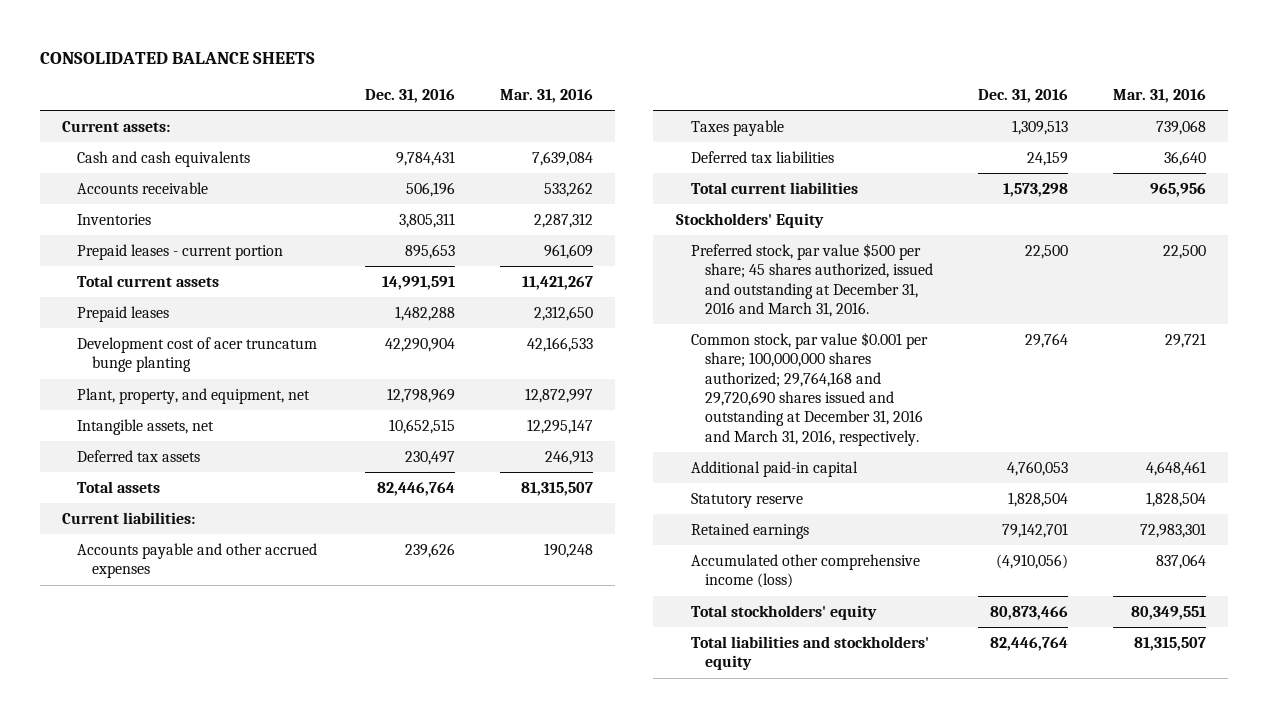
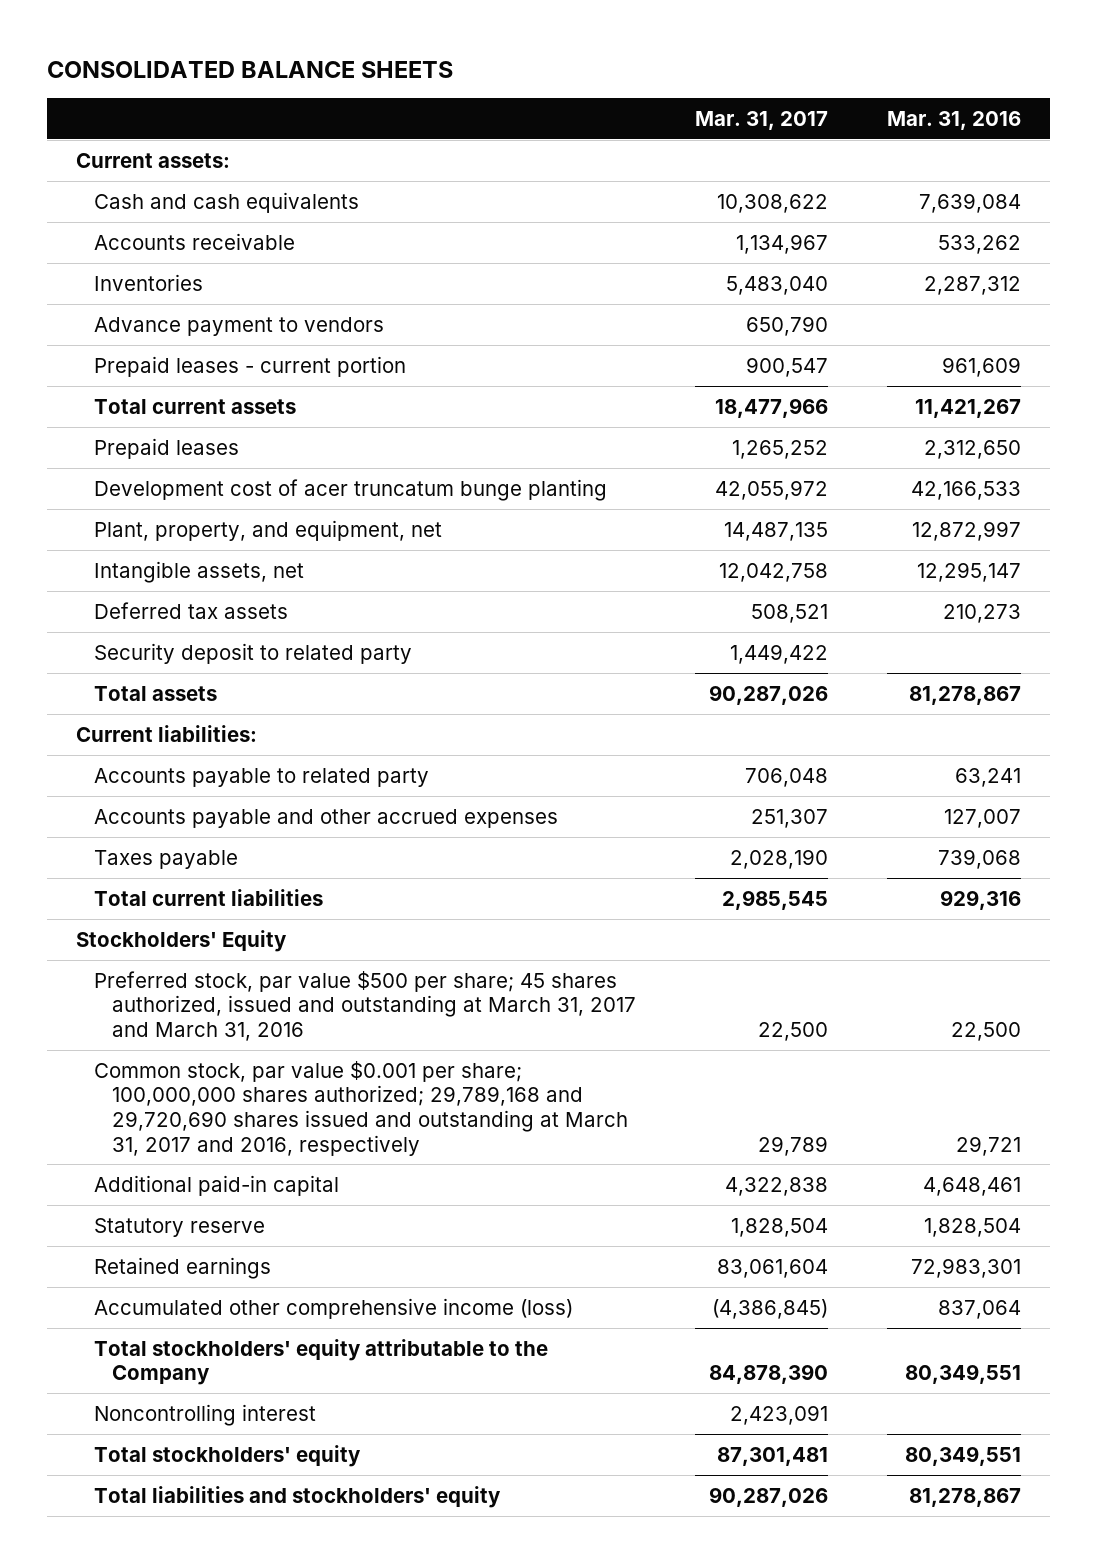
[364,88,455,103] Dec. 31, 2016 -> none
none -> [694,110,828,130] Mar. 31, 2017
none -> [93,316,384,336] Advance payment to vendors
[544,449,593,465] 246,913 -> [942,603,1021,623] 210,273
none -> [93,642,412,664] Security deposit to related party
[520,481,593,496] 81,315,507 -> [908,685,1021,705] 81,278,867
none -> [93,767,429,787] Accounts payable to related party
[543,542,593,558] 190,248 -> [943,808,1021,828] 127,007
[690,150,834,163] Deferred tax liabilities -> none
[1150,182,1207,197] 965,956 -> [939,889,1021,910] 929,316
[690,242,934,318] Preferred stock, par value $500 per share; 45 shares authorized, issued and outstanding at December 31, 2016 and March 31, 2016. -> [93,970,636,1041] Preferred stock, par value $500 per share; 45 shares authorized, issued and outstanding at March 31, 2017 and March 31, 2016
[690,331,928,446] Common stock, par value $0.001 per share; 100,000,000 shares authorized; 29,764,168 and 29,720,690 shares issued and outstanding at December 31, 2016 and March 31, 2016, respectively. -> [93,1060,628,1156] Common stock, par value $0.001 per share; 100,000,000 shares authorized; 29,789,168 and 29,720,690 shares issued and outstanding at March 31, 2017 and 2016, respectively
none -> [93,1338,548,1386] Total stockholders' equity attributable to the Company
none -> [93,1403,316,1426] Noncontrolling interest
[1134,636,1207,651] 81,315,507 -> [908,1487,1021,1507] 81,278,867

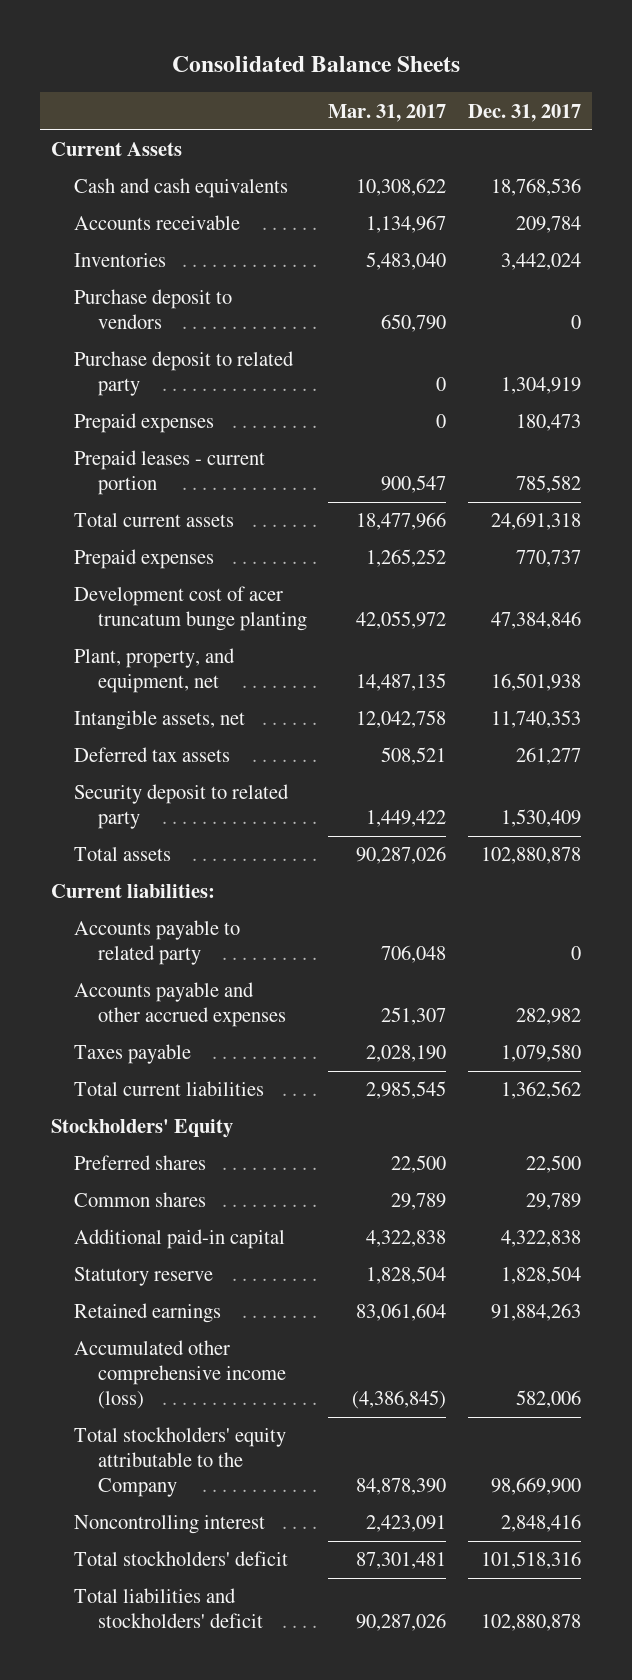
[46,61,453,79] CONSOLIDATED BALANCE SHEETS -> [172,56,461,73] Consolidated Balance Sheets
[886,110,1021,130] Mar. 31, 2016 -> none
none -> [468,103,582,122] Dec. 31, 2017
[76,152,231,168] Current assets: -> [51,142,183,157] Current Assets
[93,316,384,336] Advance payment to vendors -> [74,289,233,330] Purchase deposit to vendors
none -> [74,351,295,397] Purchase deposit to related party
none -> [74,413,215,434] Prepaid expenses
[93,437,239,459] Prepaid leases -> [74,549,215,570] Prepaid expenses
[93,970,636,1041] Preferred stock, par value $500 per share; 45 shares authorized, issued and outstanding at March 31, 2017 and March 31, 2016 -> [74,1155,207,1171] Preferred shares
[93,1060,628,1156] Common stock, par value $0.001 per share; 100,000,000 shares authorized; 29,789,168 and 29,720,690 shares issued and outstanding at March 31, 2017 and 2016, respectively -> [74,1192,207,1208] Common shares
[93,1444,361,1467] Total stockholders' equity -> [74,1551,289,1567] Total stockholders' deficit
[93,1485,501,1508] Total liabilities and stockholders' equity -> [74,1588,263,1629] Total liabilities and stockholders' deficit

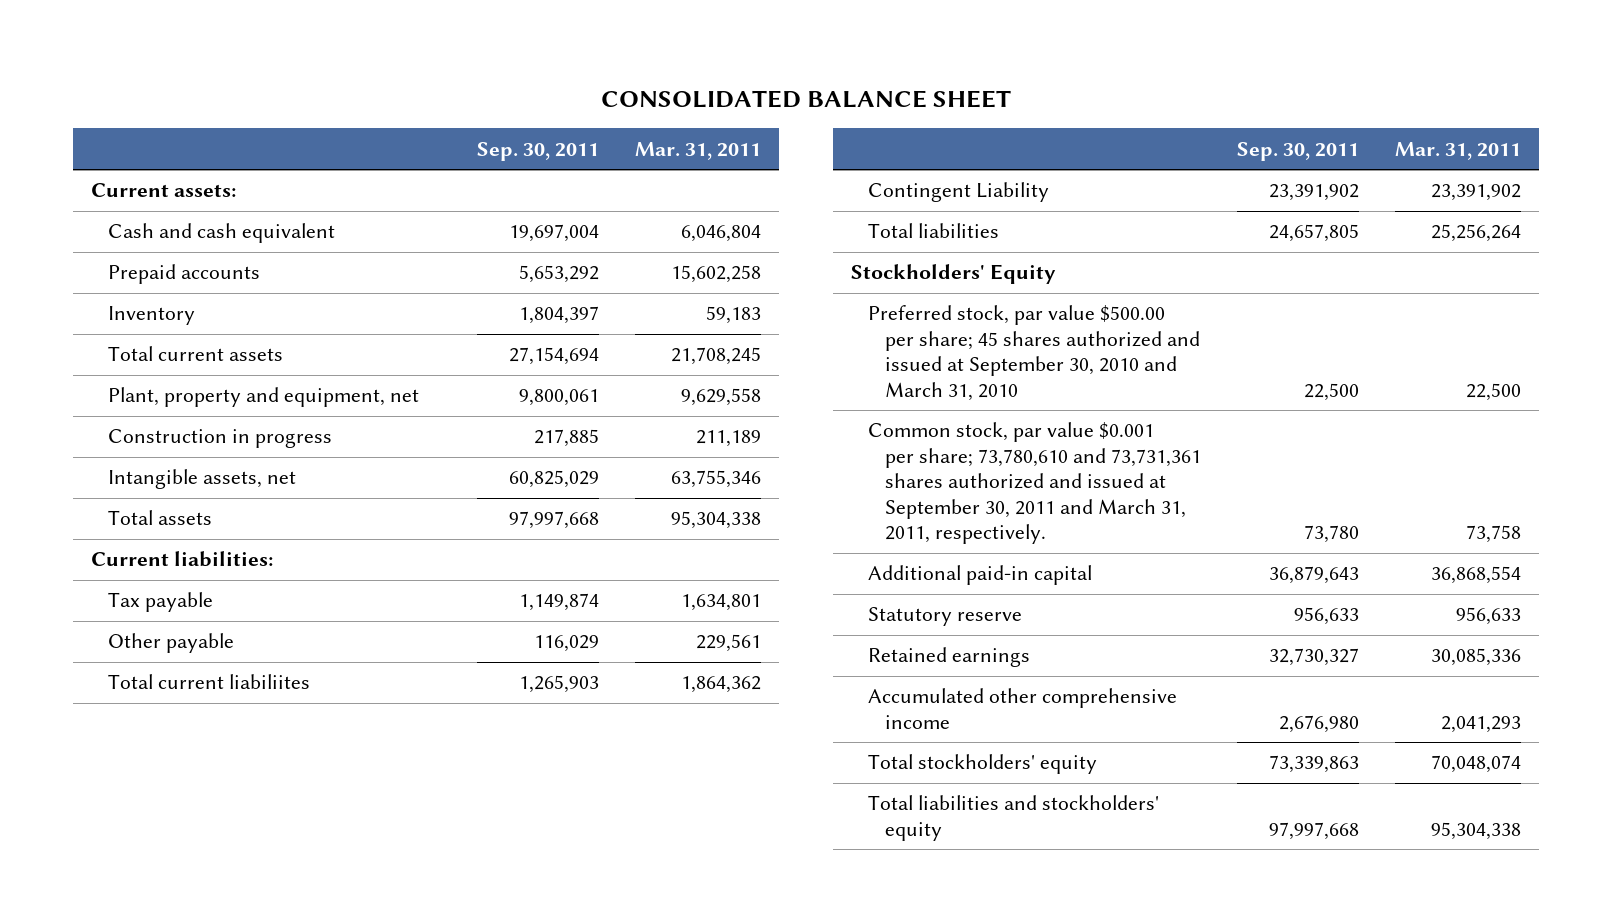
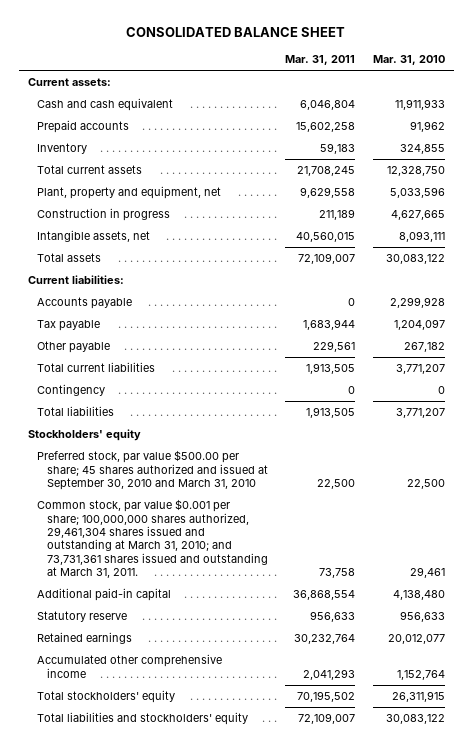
[476,141,599,161] Sep. 30, 2011 -> none
none -> [372,55,445,66] Mar. 31, 2010
[671,470,762,489] 63,755,346 -> [296,232,356,243] 40,560,015
[671,511,762,530] 95,304,338 -> [298,253,356,265] 72,109,007
none -> [37,297,133,310] Accounts payable
[681,594,762,612] 1,634,801 -> [303,319,356,331] 1,683,944
[867,182,1049,203] Contingent Liability -> none
[108,674,311,690] Total current liabiliites -> [37,362,156,373] Total current liabilities
[681,676,762,694] 1,864,362 -> [306,363,356,375] 1,913,505
none -> [37,384,106,397] Contingency
[1430,224,1521,243] 25,256,264 -> [306,407,356,419] 1,913,505
[851,264,1057,285] Stockholders' Equity -> [27,429,141,442] Stockholders' equity
[867,422,1201,545] Common stock, par value $0.001 per share; 73,780,610 and 73,731,361 shares authorized and issued at September 30, 2011 and March 31, 2011, respectively. -> [37,499,268,578] Common stock, par value $0.001 per share; 100,000,000 shares authorized, 29,461,304 shares issued and outstanding at March 31, 2010; and 73,731,361 shares issued and outstanding at March 31, 2011.
[1430,648,1521,667] 30,085,336 -> [294,634,356,645] 30,232,764
[1430,755,1521,774] 70,048,074 -> [297,691,356,703] 70,195,502
[1430,821,1521,840] 95,304,338 -> [298,713,356,725] 72,109,007

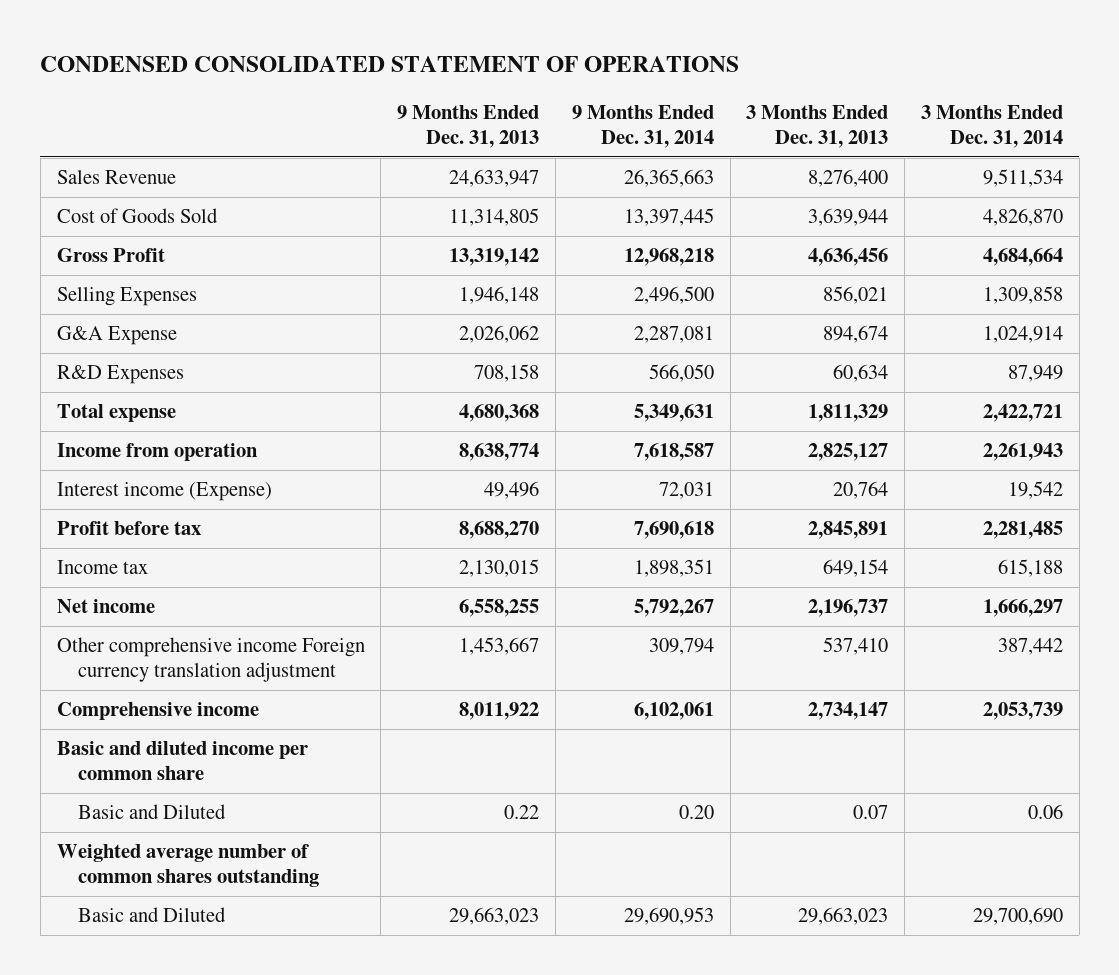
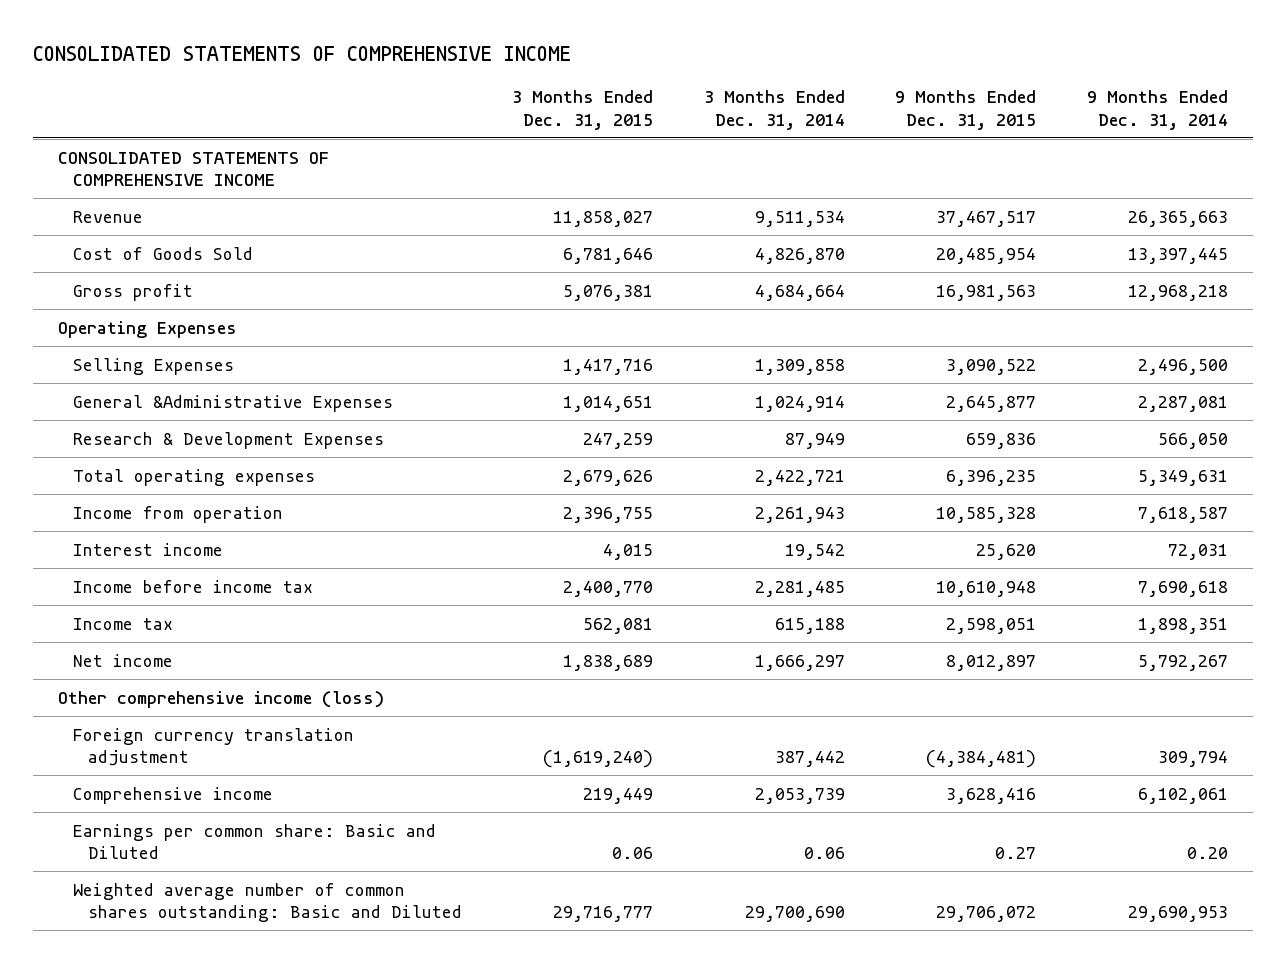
[40,56,740,73] CONDENSED CONSOLIDATED STATEMENT OF OPERATIONS -> [32,45,571,61] CONSOLIDATED STATEMENTS OF COMPREHENSIVE INCOME
[397,105,540,148] 9 Months Ended Dec. 31, 2013 -> none
[746,105,889,148] 3 Months Ended Dec. 31, 2013 -> none
none -> [512,90,654,130] 3 Months Ended Dec. 31, 2015
none -> [895,90,1037,130] 9 Months Ended Dec. 31, 2015
none -> [57,151,329,186] CONSOLIDATED STATEMENTS OF COMPREHENSIVE INCOME
[56,170,176,185] Sales Revenue -> [72,210,143,223] Revenue
[56,248,165,263] Gross Profit -> [72,283,193,301] Gross profit
none -> [57,320,237,338] Operating Expenses
[56,326,177,346] G&A Expense -> [72,394,393,412] General &Administrative Expenses
[56,365,184,385] R&D Expenses -> [72,431,384,449] Research & Development Expenses
[56,404,176,423] Total expense -> [72,468,315,486] Total operating expenses
[56,482,272,502] Interest income (Expense) -> [72,542,223,556] Interest income
[56,521,201,536] Profit before tax -> [72,579,313,593] Income before income tax
none -> [57,690,384,708] Other comprehensive income (loss)
[56,637,365,683] Other comprehensive income Foreign currency translation adjustment -> [72,727,354,766] Foreign currency translation adjustment
[56,741,308,781] Basic and diluted income per common share -> none
[56,844,319,888] Weighted average number of common shares outstanding -> none
[77,804,226,820] Basic and Diluted -> [72,823,436,859] Earnings per common share: Basic and Diluted
[77,907,226,923] Basic and Diluted -> [72,882,462,922] Weighted average number of common shares outstanding: Basic and Diluted

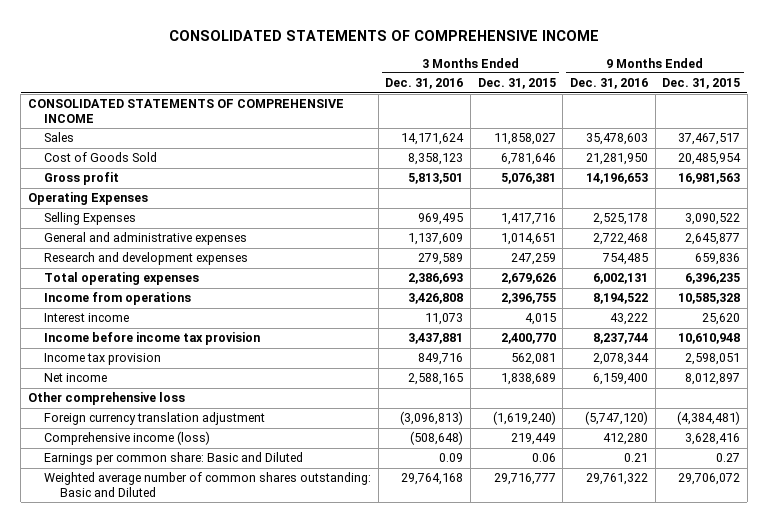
[703,90,845,130] 3 Months Ended Dec. 31, 2014 -> none
[1086,90,1228,130] 9 Months Ended Dec. 31, 2014 -> none
none -> [385,78,464,90] Dec. 31, 2016
none -> [569,78,648,90] Dec. 31, 2016
[72,210,143,223] Revenue -> [44,132,75,143] Sales
[72,394,393,412] General &Administrative Expenses -> [44,232,248,246] General and administrative expenses
[72,431,384,449] Research & Development Expenses -> [44,252,249,266] Research and development expenses
[72,505,283,523] Income from operation -> [44,292,192,306] Income from operations
[72,579,313,593] Income before income tax -> [44,332,261,346] Income before income tax provision
[72,617,173,630] Income tax -> [44,353,162,366] Income tax provision
[57,690,384,708] Other comprehensive income (loss) -> [28,392,186,406] Other comprehensive loss
[72,786,273,804] Comprehensive income -> [44,431,211,446] Comprehensive income (loss)

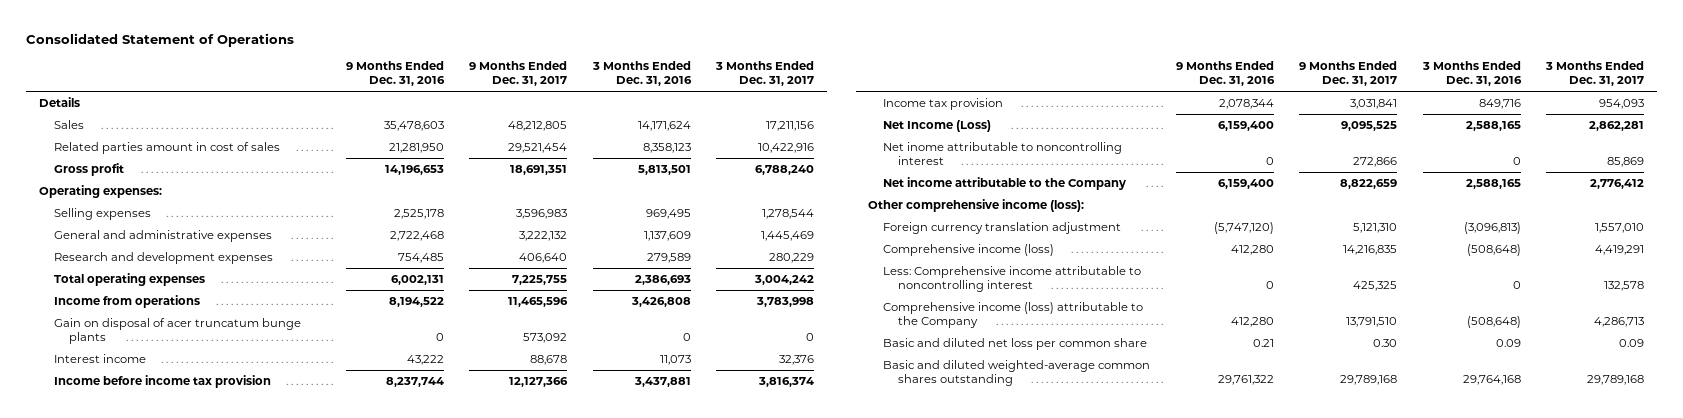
[169,29,600,41] CONSOLIDATED STATEMENTS OF COMPREHENSIVE INCOME -> [25,32,294,47] Consolidated Statement of Operations
[477,78,556,90] Dec. 31, 2015 -> none
[662,78,741,90] Dec. 31, 2015 -> none
none -> [469,61,568,87] 9 Months Ended Dec. 31, 2017
none -> [715,61,815,87] 3 Months Ended Dec. 31, 2017
[28,99,345,123] CONSOLIDATED STATEMENTS OF COMPREHENSIVE INCOME -> none
none -> [38,97,80,108] Details
[44,152,158,163] Cost of Goods Sold -> [53,142,280,155] Related parties amount in cost of sales
[28,192,149,206] Operating Expenses -> [38,185,162,199] Operating expenses:
[44,212,137,226] Selling Expenses -> [53,208,151,221] Selling expenses
none -> [53,318,301,344] Gain on disposal of acer truncatum bunge plants
[44,373,108,383] Net income -> [883,120,992,133] Net Income (Loss)
none -> [883,142,1123,165] Net inome attributable to noncontrolling interest
none -> [883,177,1127,191] Net income attributable to the Company
[28,392,186,406] Other comprehensive loss -> [868,199,1085,213] Other comprehensive income (loss):
none -> [883,266,1142,292] Less: Comprehensive income attributable to noncontrolling interest
none -> [883,302,1144,328] Comprehensive income (loss) attributable to the Company
[44,452,304,466] Earnings per common share: Basic and Diluted -> [883,338,1148,351] Basic and diluted net loss per common share
[44,472,372,497] Weighted average number of common shares outstanding: Basic and Diluted -> [883,360,1151,386] Basic and diluted weighted-average common shares outstanding

